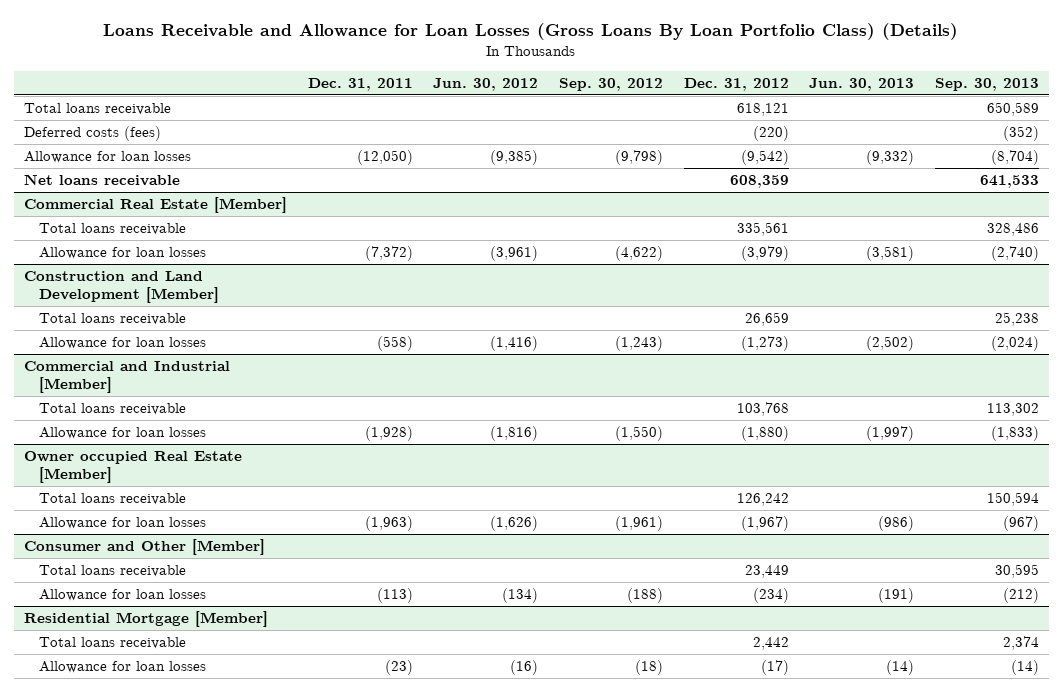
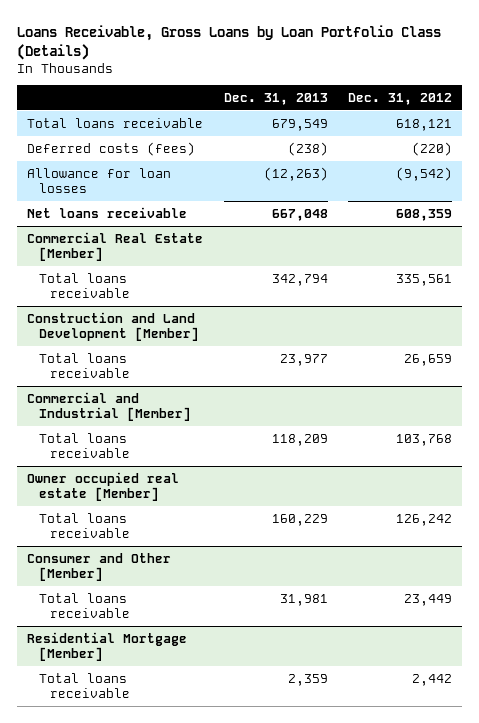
[103,23,959,41] Loans Receivable and Allowance for Loan Losses (Gross Loans By Loan Portfolio Class) (Details) -> [17,24,442,60] Loans Receivable, Gross Loans by Loan Portfolio Class (Details)
[307,77,413,91] Dec. 31, 2011 -> none
[433,77,539,91] Jun. 30, 2012 -> none
[558,77,663,91] Sep. 30, 2012 -> none
[809,77,915,91] Jun. 30, 2013 -> none
[934,77,1039,91] Sep. 30, 2013 -> none
none -> [223,92,328,105] Dec. 31, 2013
[39,247,207,260] Allowance for loan losses -> none
[39,337,207,350] Allowance for loan losses -> none
[39,427,207,440] Allowance for loan losses -> none
[24,451,243,484] Owner occupied Real Estate [Member] -> [27,471,180,501] Owner occupied real estate [Member]
[39,517,207,530] Allowance for loan losses -> none
[39,589,207,602] Allowance for loan losses -> none
[39,661,207,674] Allowance for loan losses -> none

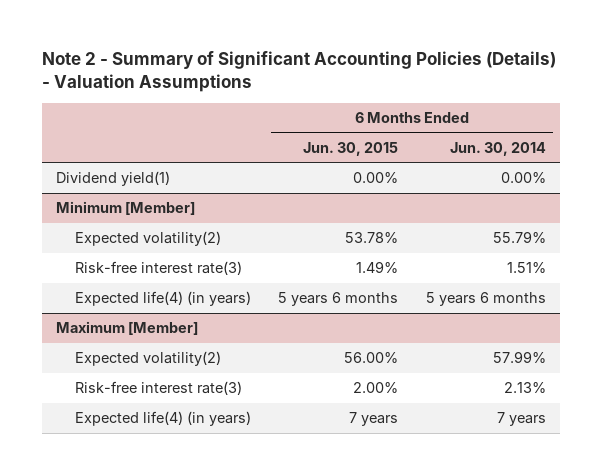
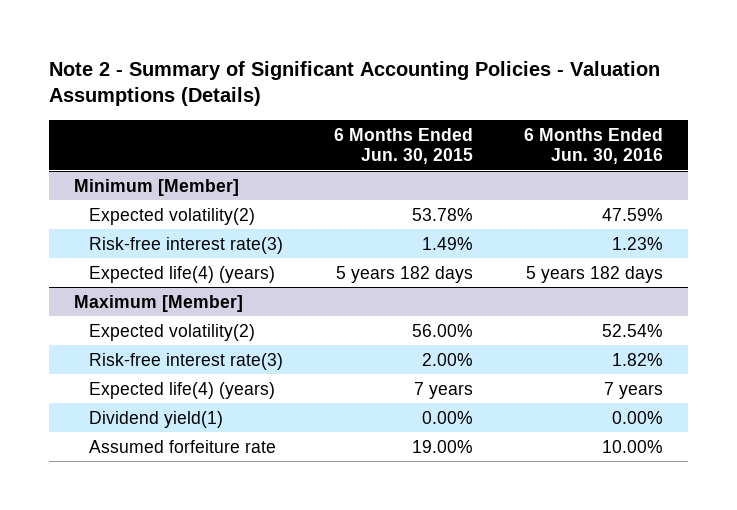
[42,51,557,93] Note 2 - Summary of Significant Accounting Policies (Details) - Valuation Assumptions -> [48,60,660,107] Note 2 - Summary of Significant Accounting Policies - Valuation Assumptions (Details)
[450,141,547,156] Jun. 30, 2014 -> none
none -> [524,127,664,164] 6 Months Ended Jun. 30, 2016
[56,171,171,187] Dividend yield(1) -> none
[74,291,251,307] Expected life(4) (in years) -> [89,265,276,283] Expected life(4) (years)
[278,292,399,307] 5 years 6 months -> [336,265,474,283] 5 years 182 days
[74,411,251,427] Expected life(4) (in years) -> [89,381,276,399] Expected life(4) (years)
none -> [89,410,224,428] Dividend yield(1)
none -> [89,439,277,453] Assumed forfeiture rate

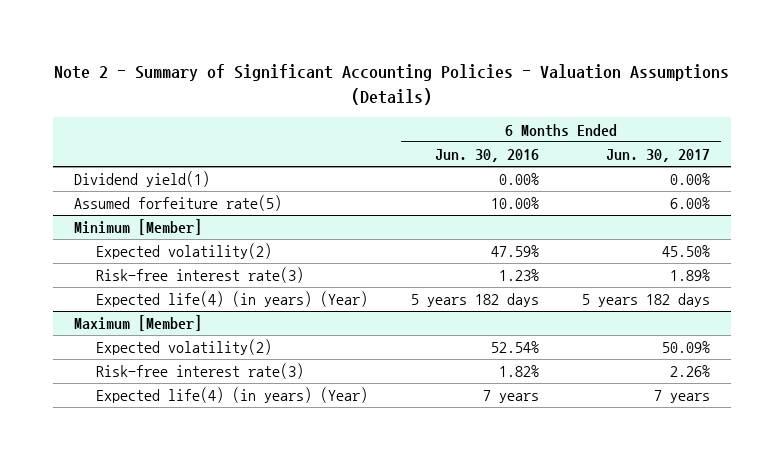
[334,127,474,164] 6 Months Ended Jun. 30, 2015 -> none
none -> [605,149,710,163] Jun. 30, 2017
none -> [73,171,210,188] Dividend yield(1)
none -> [73,195,282,212] Assumed forfeiture rate(5)
[89,265,276,283] Expected life(4) (years) -> [96,291,369,308] Expected life(4) (in years) (Year)
[89,410,224,428] Dividend yield(1) -> none
[89,439,277,453] Assumed forfeiture rate -> none
[89,381,276,399] Expected life(4) (years) -> [96,387,369,404] Expected life(4) (in years) (Year)

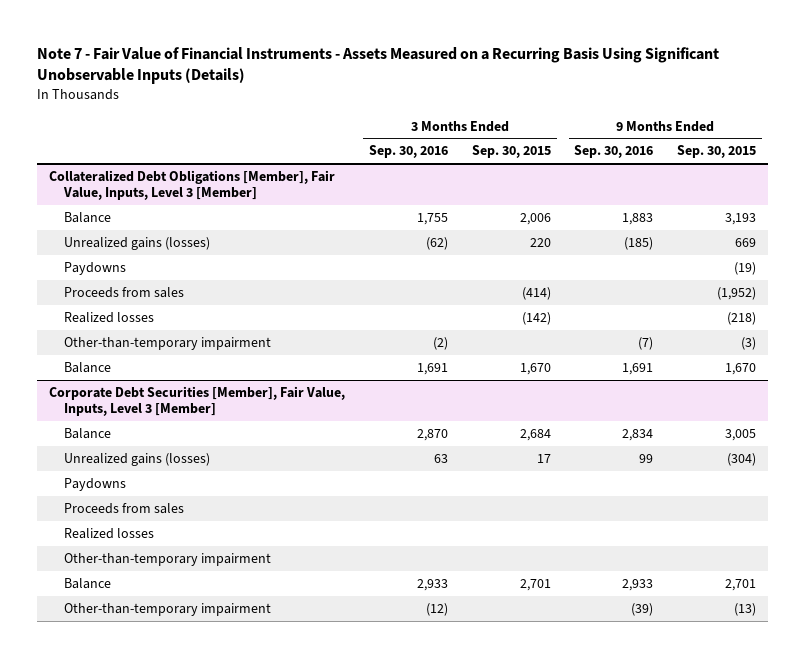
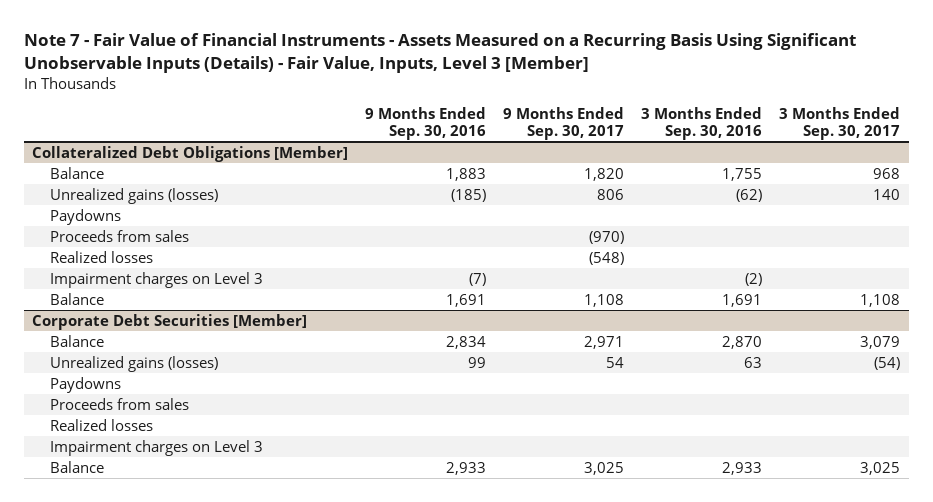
[36,46,719,85] Note 7 - Fair Value of Financial Instruments - Assets Measured on a Recurring Basis Using Significant Unobservable Inputs (Details) -> [23,33,856,73] Note 7 - Fair Value of Financial Instruments - Assets Measured on a Recurring Basis Using Significant Unobservable Inputs (Details) - Fair Value, Inputs, Level 3 [Member]
[471,145,551,159] Sep. 30, 2015 -> none
[677,145,757,159] Sep. 30, 2015 -> none
none -> [503,106,625,141] 9 Months Ended Sep. 30, 2017
none -> [779,106,901,141] 3 Months Ended Sep. 30, 2017
[48,170,335,201] Collateralized Debt Obligations [Member], Fair Value, Inputs, Level 3 [Member] -> none
none -> [32,145,349,162] Collateralized Debt Obligations [Member]
[63,337,271,351] Other-than-temporary impairment -> [50,271,264,288] Impairment charges on Level 3
[48,386,345,417] Corporate Debt Securities [Member], Fair Value, Inputs, Level 3 [Member] -> none
none -> [32,313,308,330] Corporate Debt Securities [Member]
[63,553,271,567] Other-than-temporary impairment -> [50,439,264,456] Impairment charges on Level 3
[63,603,271,617] Other-than-temporary impairment -> none

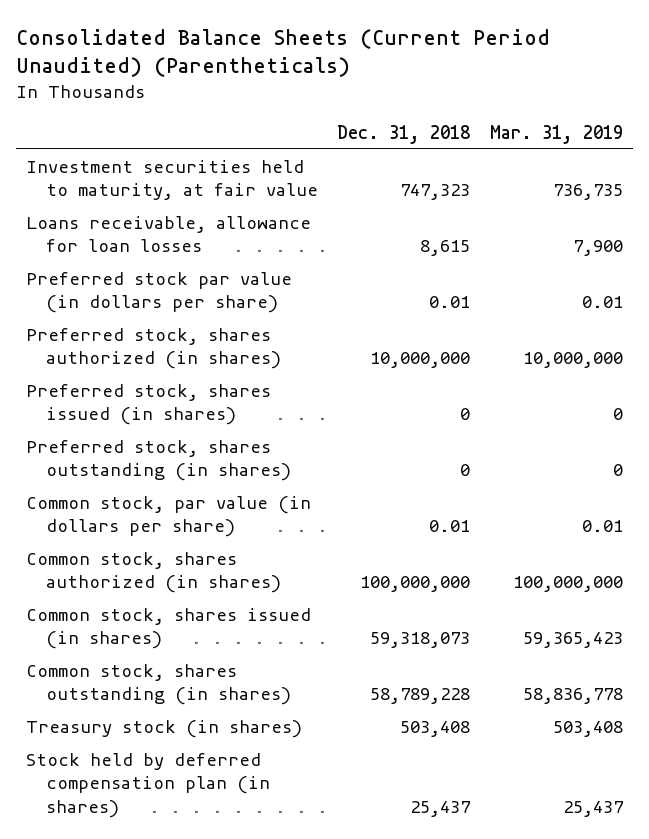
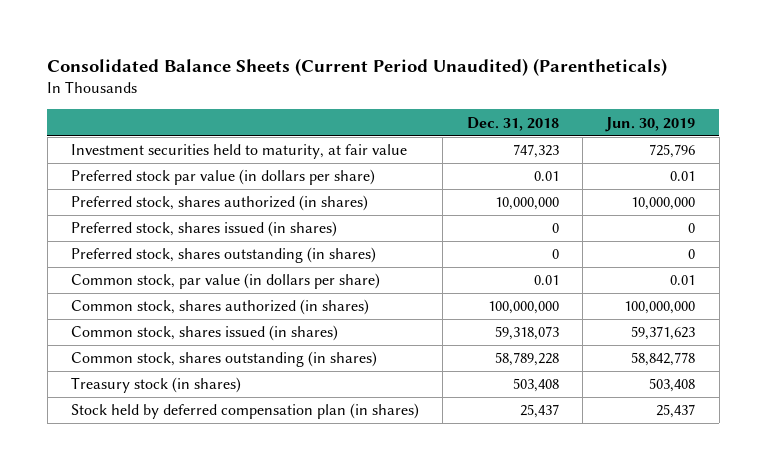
[489,124,623,144] Mar. 31, 2019 -> none
none -> [605,116,696,132] Jun. 30, 2019
[25,215,311,253] Loans receivable, allowance for loan losses -> none

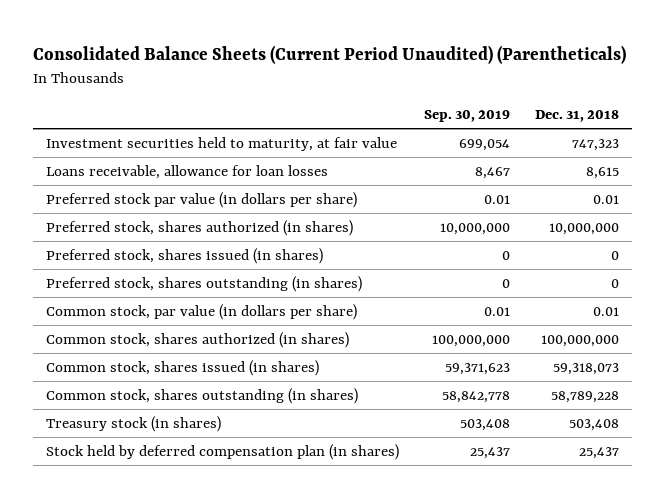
[605,116,696,132] Jun. 30, 2019 -> none
none -> [424,109,511,122] Sep. 30, 2019
none -> [45,165,328,180] Loans receivable, allowance for loan losses

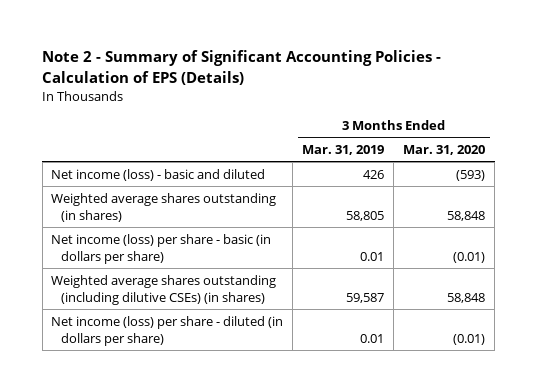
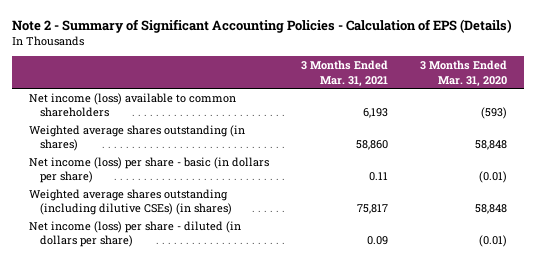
[302,145,385,156] Mar. 31, 2019 -> none
none -> [300,60,388,86] 3 Months Ended Mar. 31, 2021
[51,168,266,181] Net income (loss) - basic and diluted -> [28,92,236,118] Net income (loss) available to common shareholders

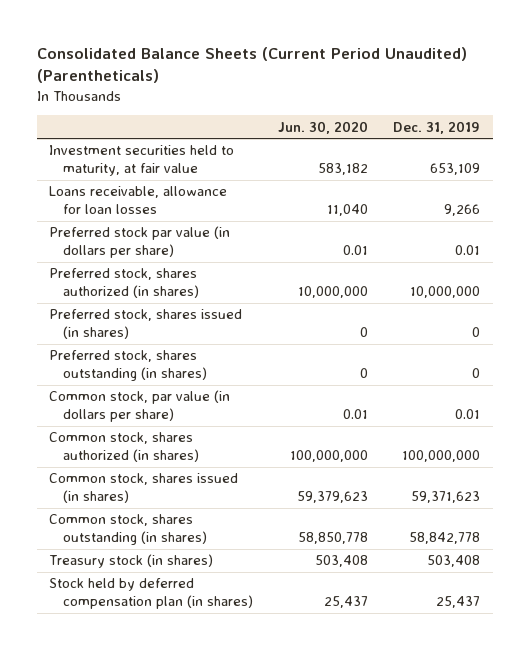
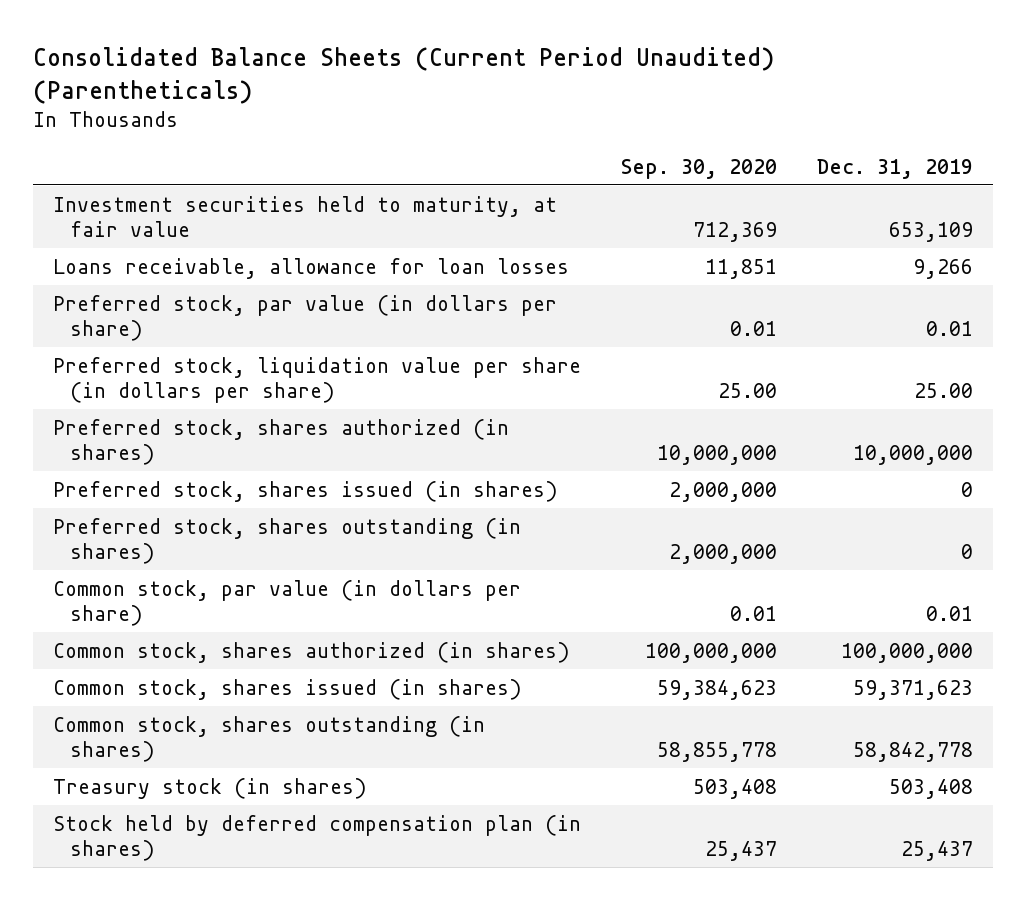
[278,120,369,134] Jun. 30, 2020 -> none
none -> [621,158,778,179] Sep. 30, 2020
[49,226,231,259] Preferred stock par value (in dollars per share) -> [53,294,558,341] Preferred stock, par value (in dollars per share)
none -> [53,356,582,403] Preferred stock, liquidation value per share (in dollars per share)

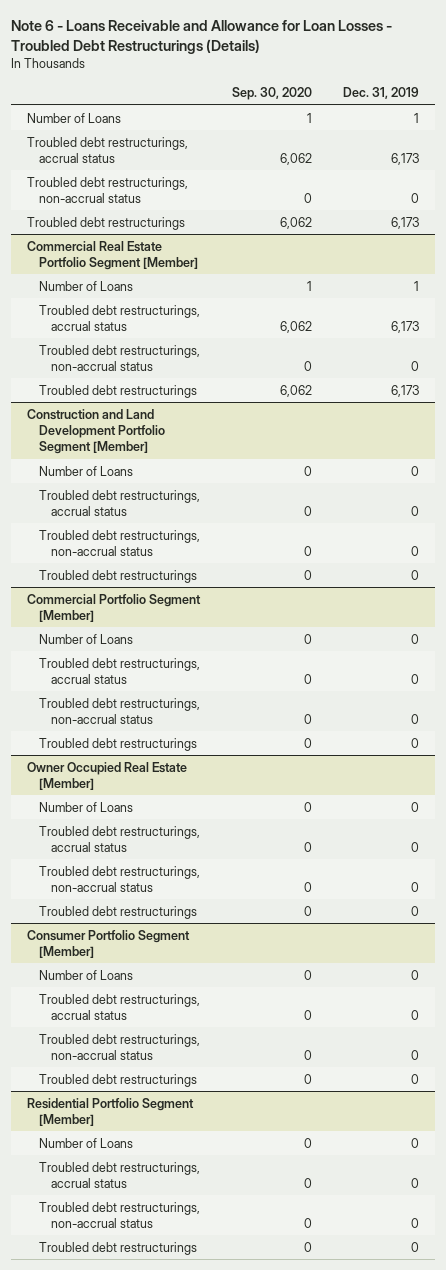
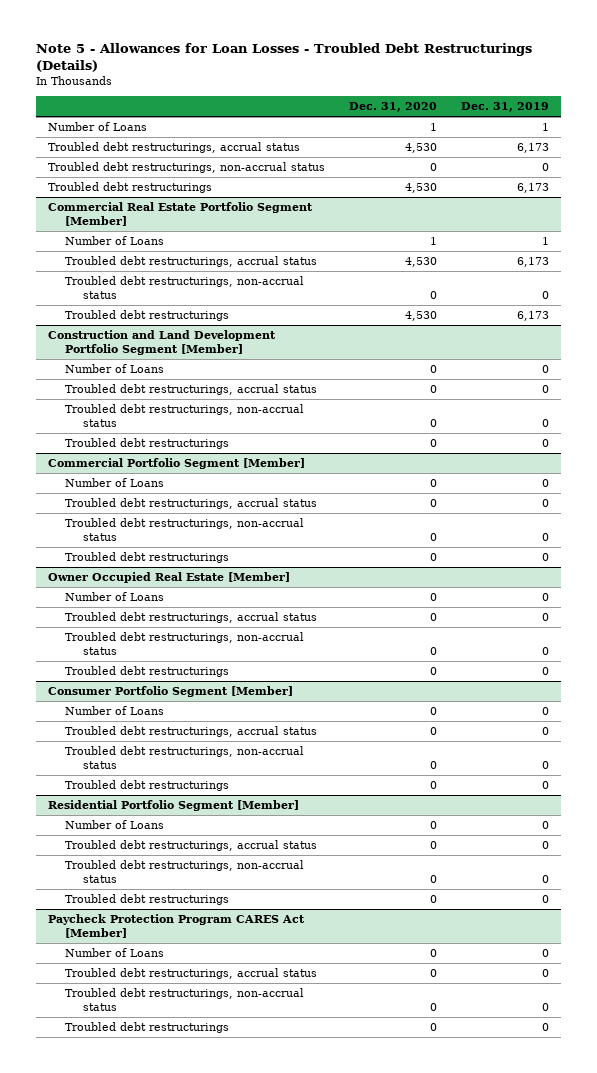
[11,19,393,54] Note 6 - Loans Receivable and Allowance for Loan Losses - Troubled Debt Restructurings (Details) -> [35,42,532,72] Note 5 - Allowances for Loan Losses - Troubled Debt Restructurings (Details)
[231,87,312,101] Sep. 30, 2020 -> none
none -> [349,101,438,112] Dec. 31, 2020
none -> [47,914,305,939] Paycheck Protection Program CARES Act [Member]
none -> [65,948,165,958] Number of Loans
none -> [65,968,318,980] Troubled debt restructurings, accrual status
none -> [65,988,305,1012] Troubled debt restructurings, non-accrual status
none -> [65,1022,230,1034] Troubled debt restructurings

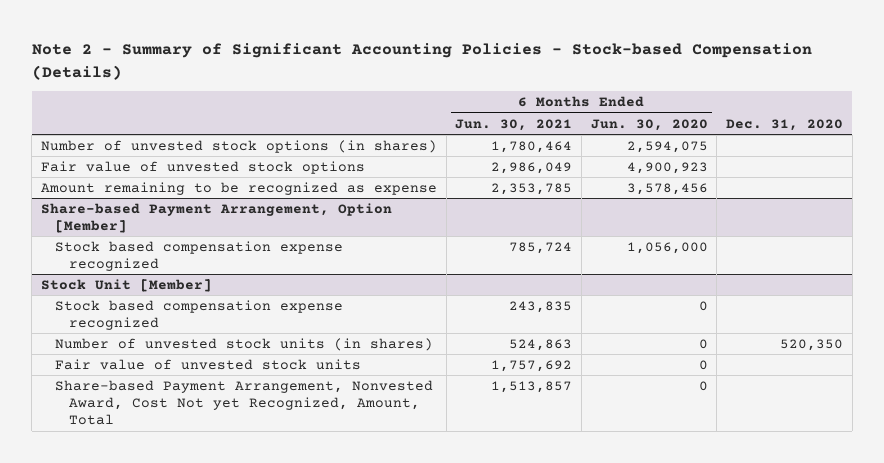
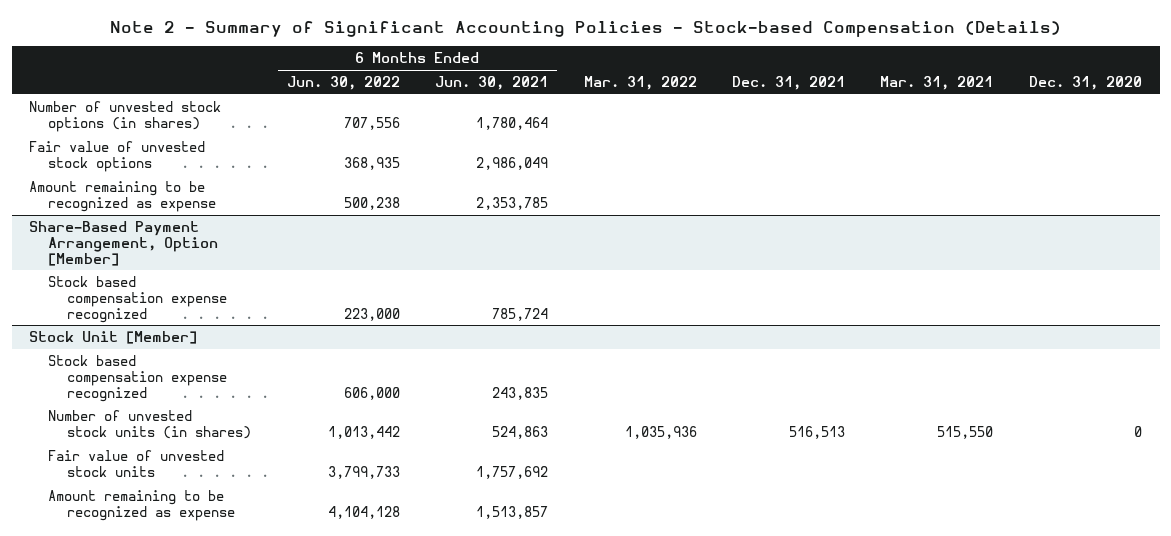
[590,118,708,131] Jun. 30, 2020 -> none
none -> [286,76,400,91] Jun. 30, 2022
none -> [583,76,697,91] Mar. 31, 2022
none -> [731,76,845,91] Dec. 31, 2021
none -> [880,76,994,91] Mar. 31, 2021
[40,202,392,233] Share-based Payment Arrangement, Option [Member] -> [29,221,219,266] Share-Based Payment Arrangement, Option [Member]
[780,338,844,351] 520,350 -> [1133,425,1142,437] 0
[54,379,433,426] Share-based Payment Arrangement, Nonvested Award, Cost Not yet Recognized, Amount, Total -> [48,490,236,521] Amount remaining to be recognized as expense

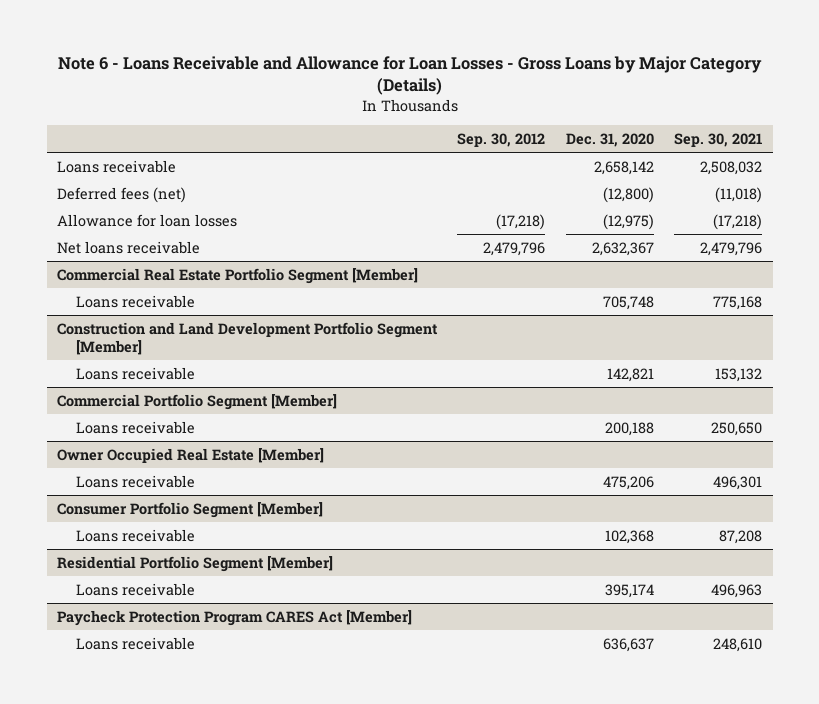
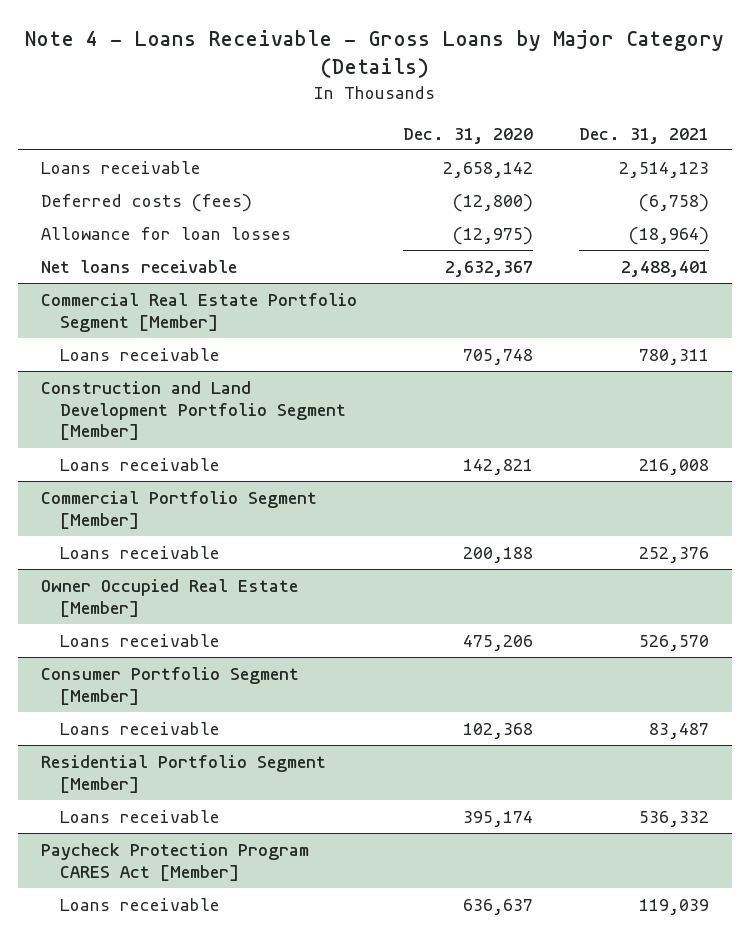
[57,55,762,96] Note 6 - Loans Receivable and Allowance for Loan Losses - Gross Loans by Major Category (Details) -> [24,29,724,79] Note 4 - Loans Receivable - Gross Loans by Major Category (Details)
[457,133,546,148] Sep. 30, 2012 -> none
[674,133,763,148] Sep. 30, 2021 -> none
none -> [579,127,710,144] Dec. 31, 2021
[56,186,186,203] Deferred fees (net) -> [40,193,252,212] Deferred costs (fees)

